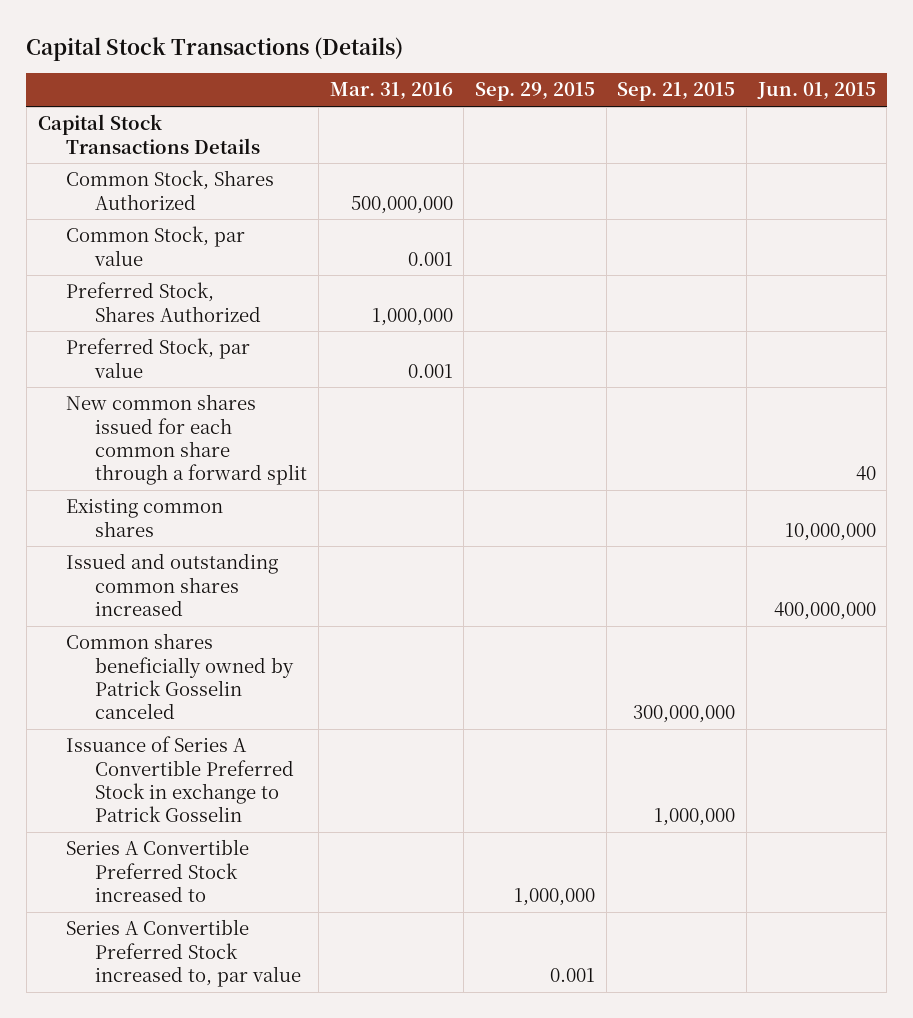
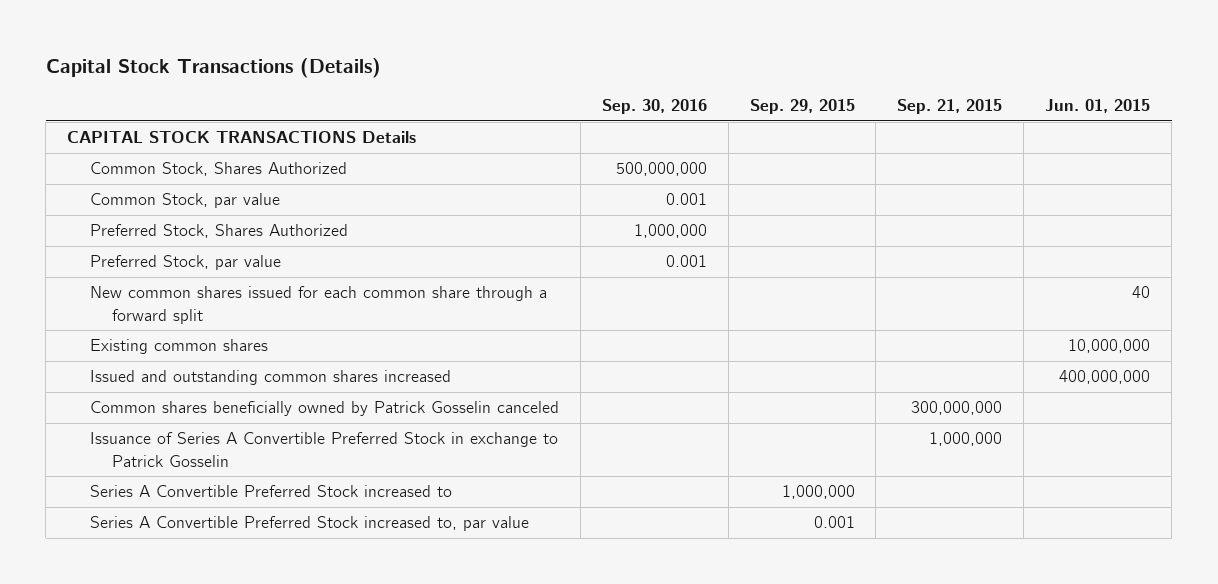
[329,82,453,101] Mar. 31, 2016 -> none
none -> [601,99,707,115] Sep. 30, 2016
[37,114,261,154] Capital Stock Transactions Details -> [67,131,417,144] CAPITAL STOCK TRANSACTIONS Details

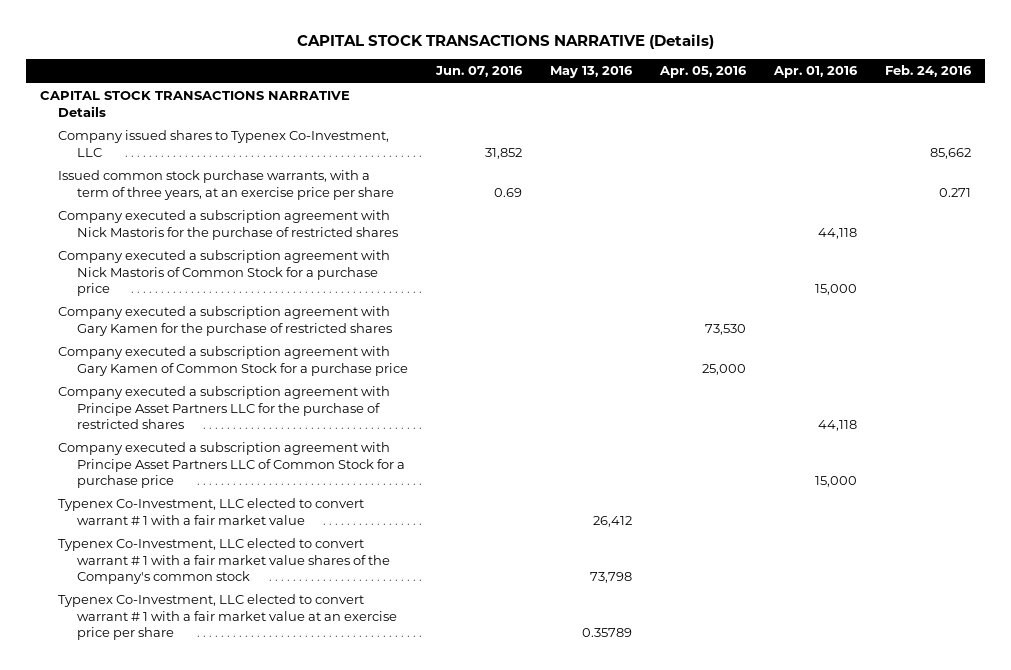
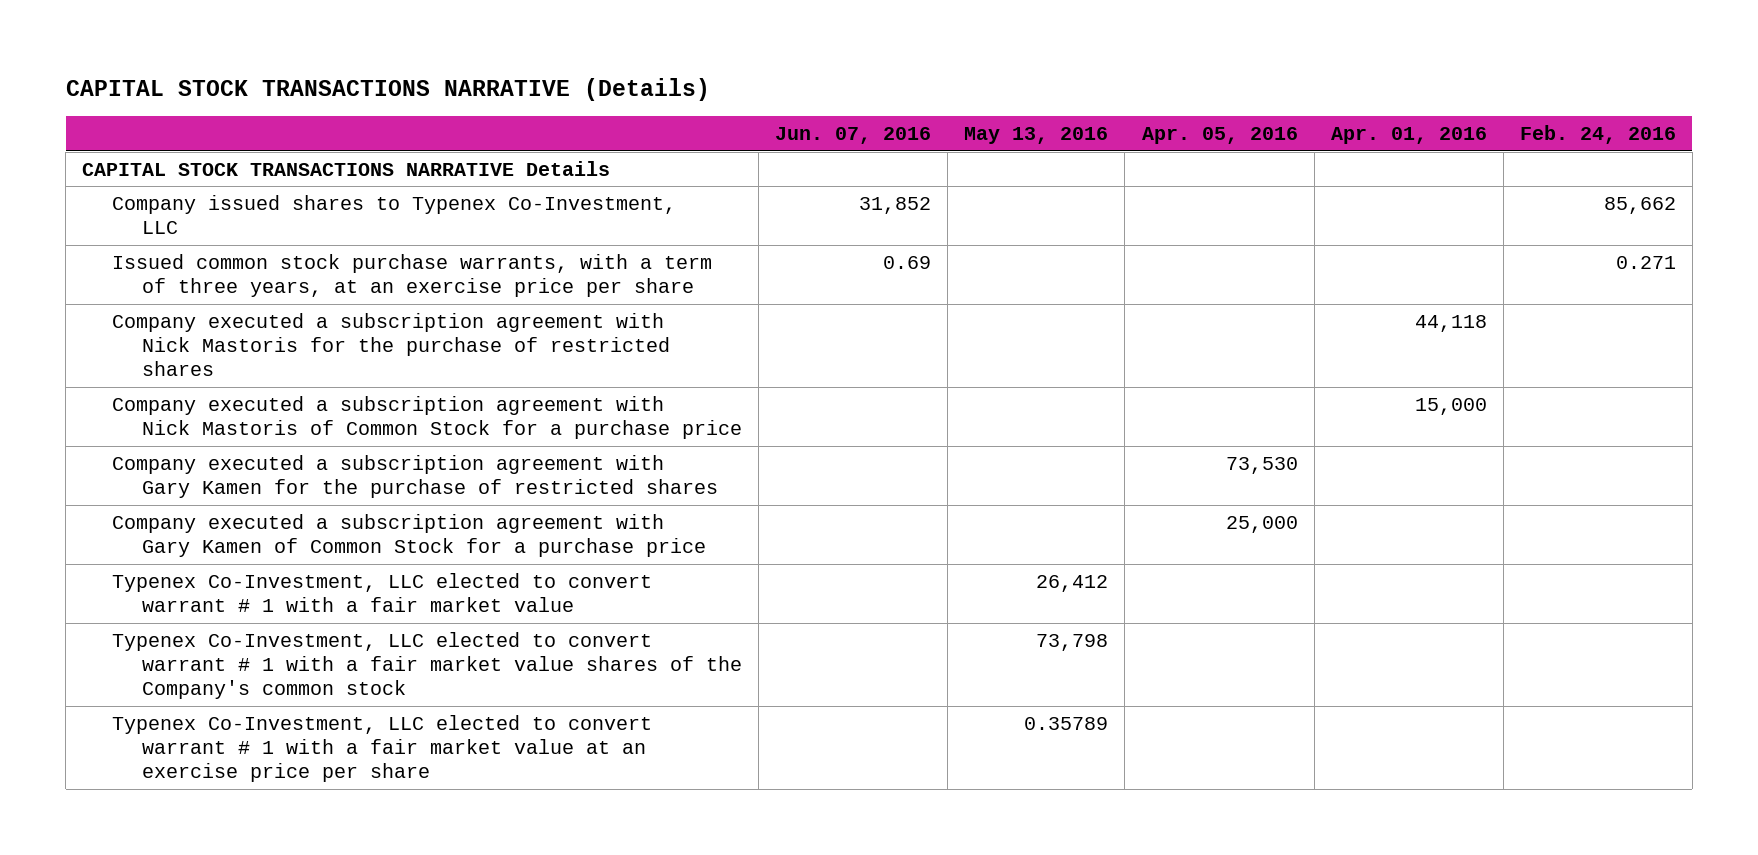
[58,386,391,430] Company executed a subscription agreement with Principe Asset Partners LLC for the purchase of restricted shares -> none
[58,442,405,489] Company executed a subscription agreement with Principe Asset Partners LLC of Common Stock for a purchase price -> none

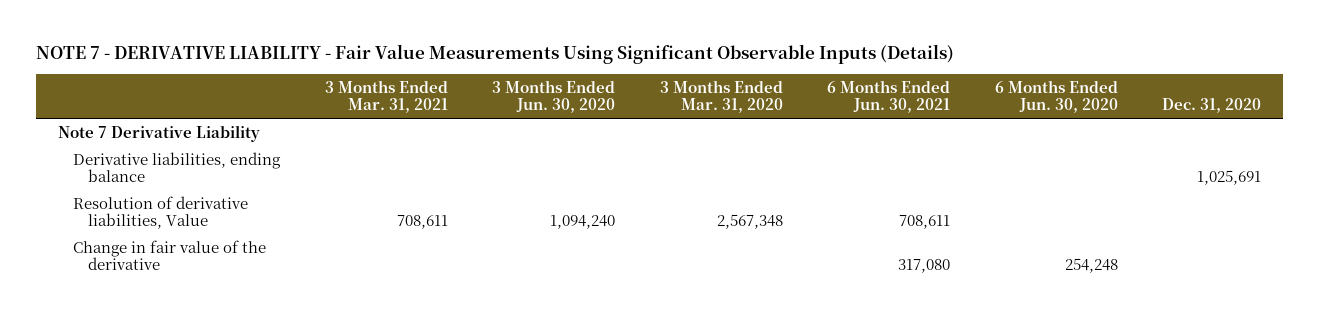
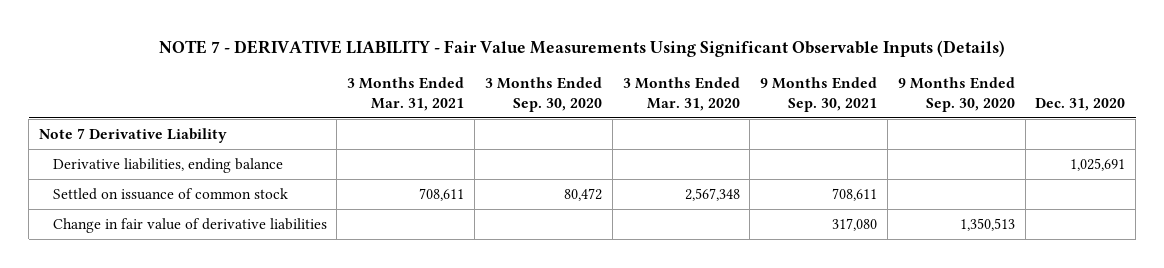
[492,80,616,114] 3 Months Ended Jun. 30, 2020 -> none
[827,80,951,114] 6 Months Ended Jun. 30, 2021 -> none
[994,80,1118,114] 6 Months Ended Jun. 30, 2020 -> none
none -> [484,77,602,112] 3 Months Ended Sep. 30, 2020
none -> [760,77,878,112] 9 Months Ended Sep. 30, 2021
none -> [897,77,1015,112] 9 Months Ended Sep. 30, 2020
[73,195,249,230] Resolution of derivative liabilities, Value -> [52,188,288,201] Settled on issuance of common stock
[73,239,267,271] Change in fair value of the derivative -> [52,218,327,234] Change in fair value of derivative liabilities

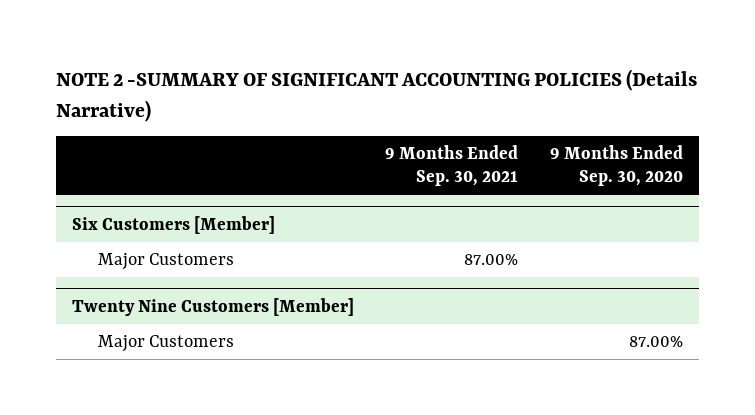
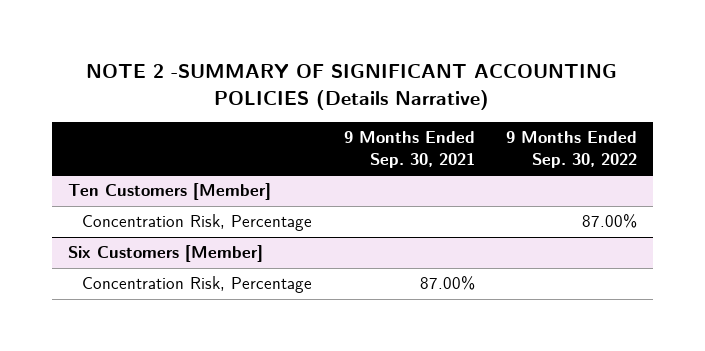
[549,145,683,187] 9 Months Ended Sep. 30, 2020 -> none
none -> [505,131,637,169] 9 Months Ended Sep. 30, 2022
none -> [67,183,271,201] Ten Customers [Member]
none -> [82,214,313,232] Concentration Risk, Percentage
[71,297,354,316] Twenty Nine Customers [Member] -> none
[97,335,234,353] Major Customers -> none
[97,253,234,271] Major Customers -> [82,276,313,294] Concentration Risk, Percentage

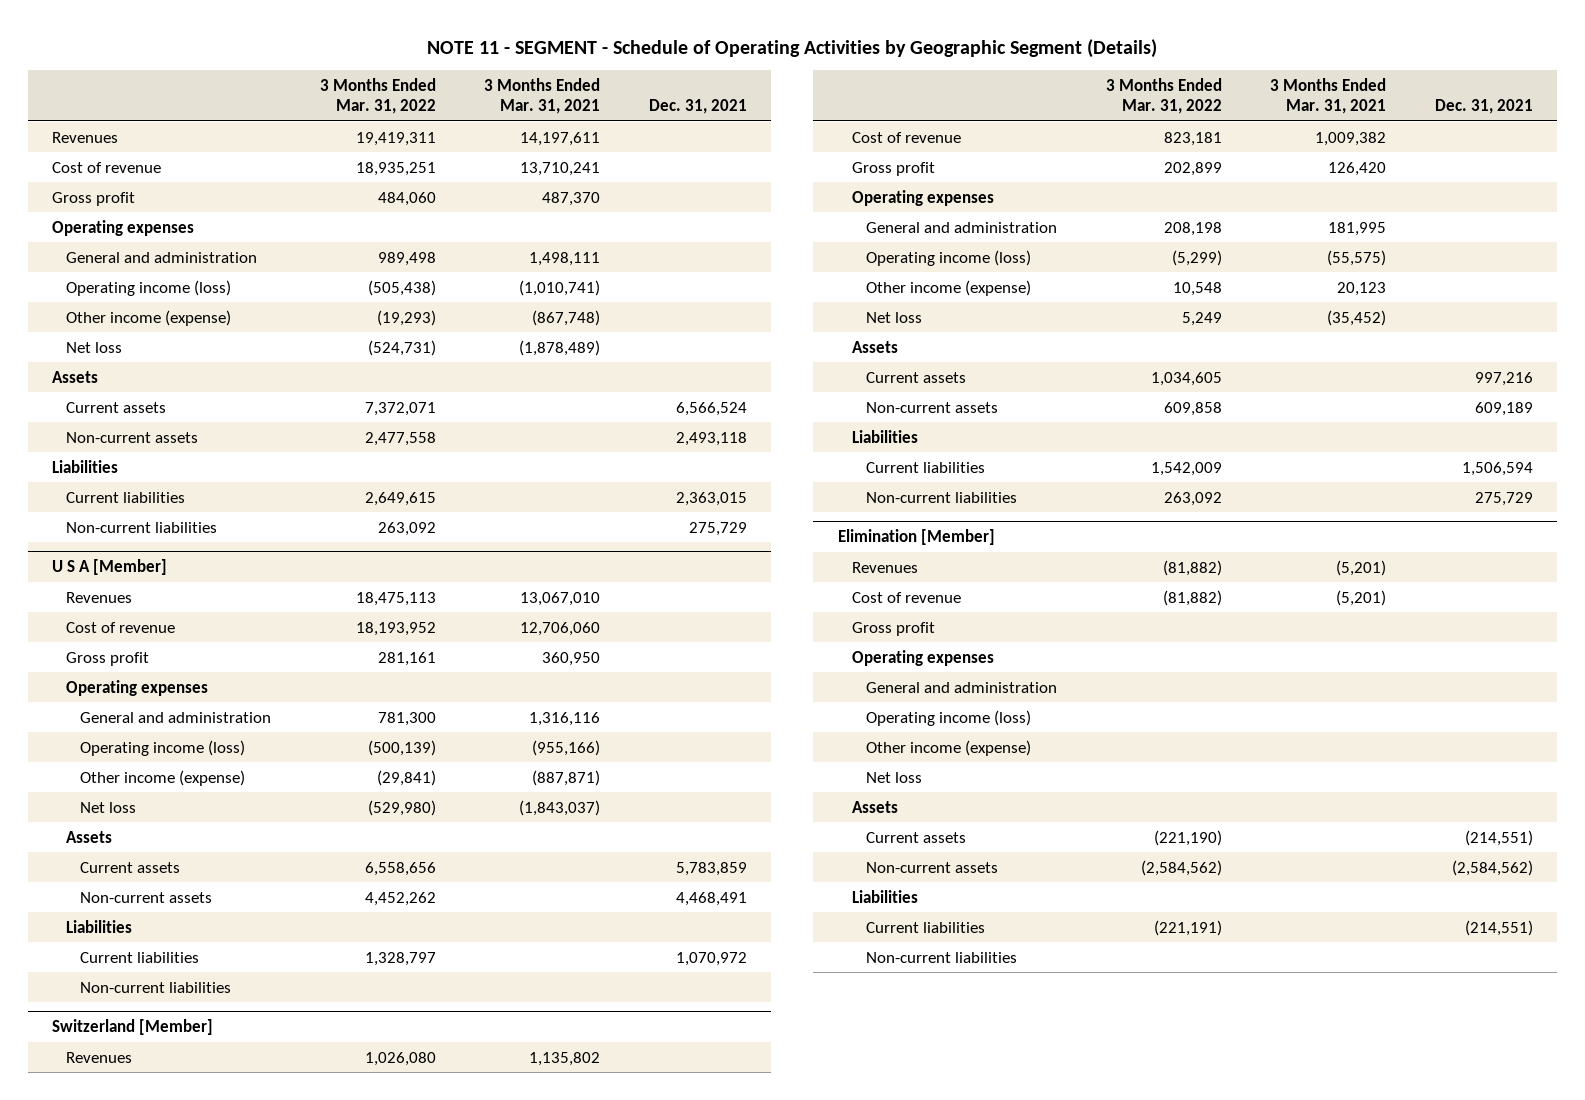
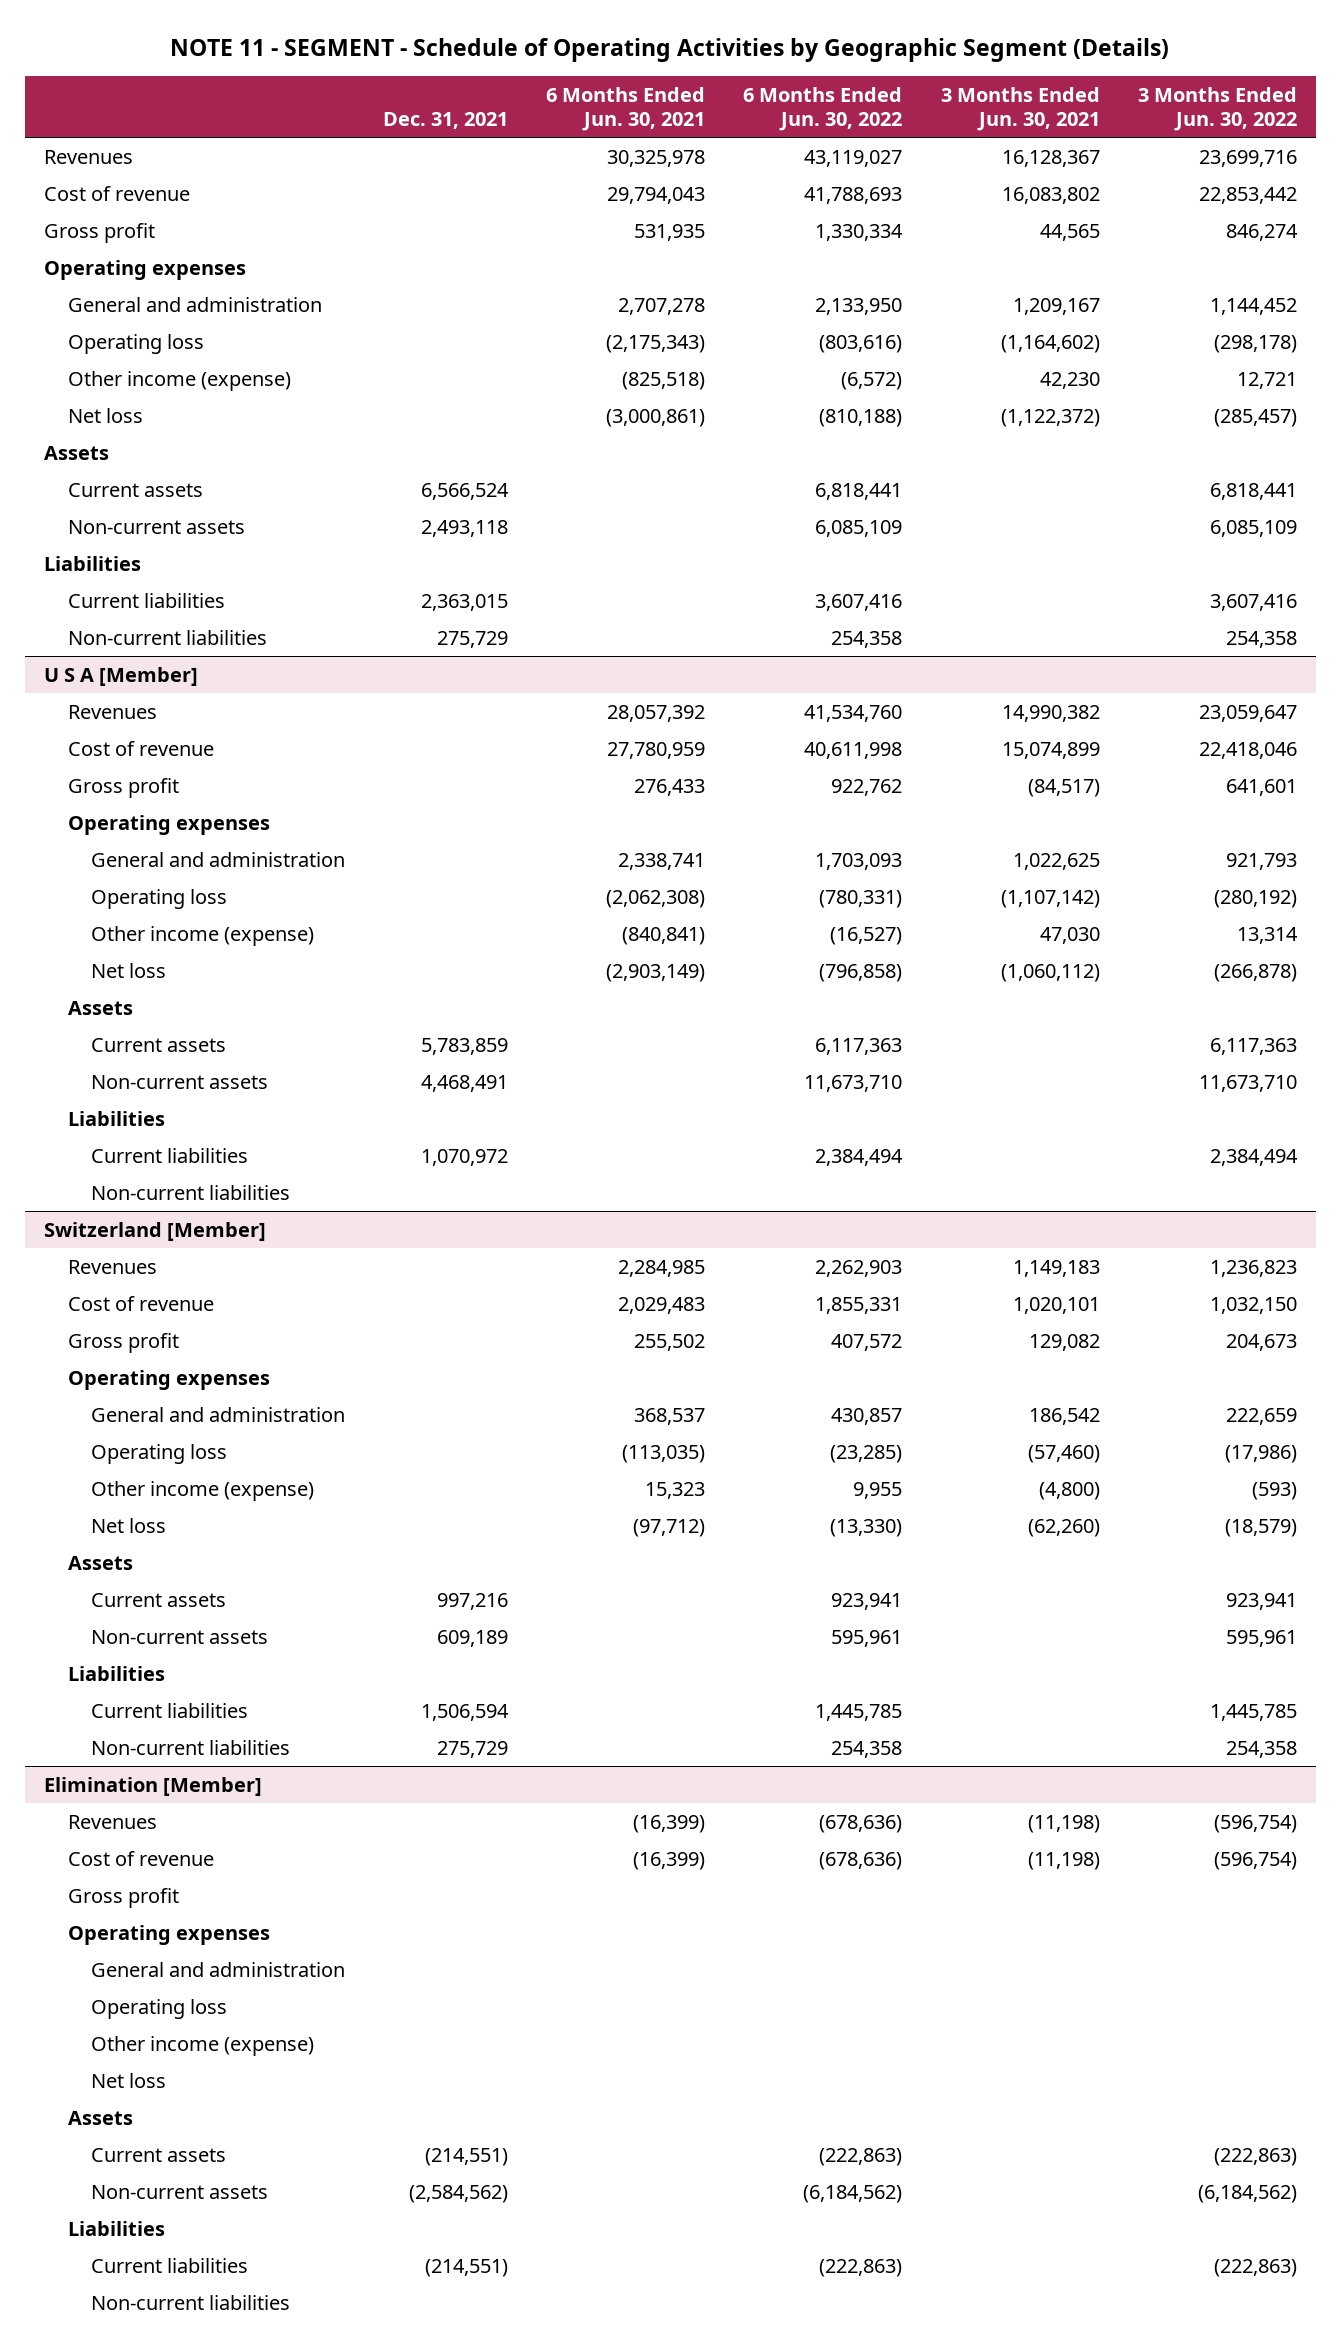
[319,78,436,114] 3 Months Ended Mar. 31, 2022 -> none
[484,78,601,114] 3 Months Ended Mar. 31, 2021 -> none
none -> [546,87,706,131] 6 Months Ended Jun. 30, 2021
none -> [743,87,903,131] 6 Months Ended Jun. 30, 2022
none -> [940,87,1100,131] 3 Months Ended Jun. 30, 2021
none -> [1137,87,1297,131] 3 Months Ended Jun. 30, 2022
[66,279,232,296] Operating income (loss) -> [67,333,204,354] Operating loss
[80,739,246,756] Operating income (loss) -> [91,888,228,909] Operating loss
[866,249,1032,266] Operating income (loss) -> [91,1443,228,1464] Operating loss
[866,709,1032,726] Operating income (loss) -> [91,1998,228,2019] Operating loss

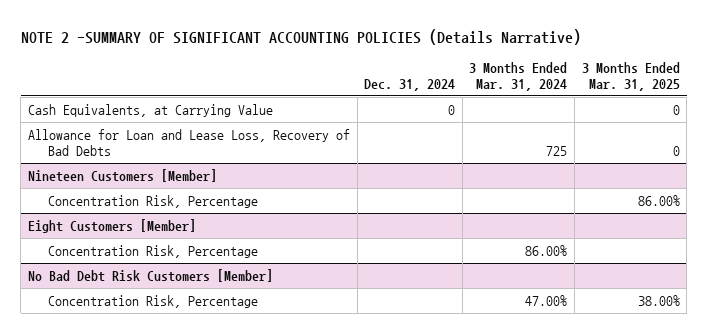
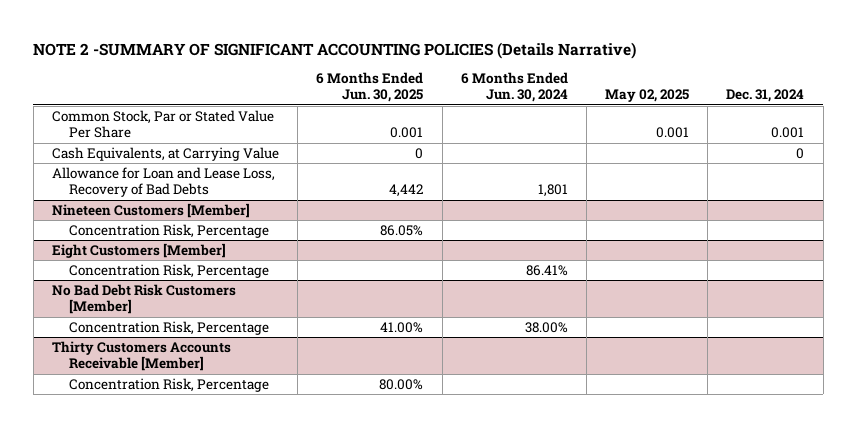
[469,61,568,91] 3 Months Ended Mar. 31, 2024 -> none
[581,61,680,91] 3 Months Ended Mar. 31, 2025 -> none
none -> [316,72,424,103] 6 Months Ended Jun. 30, 2025
none -> [460,72,568,103] 6 Months Ended Jun. 30, 2024
none -> [605,89,690,103] May 02, 2025
none -> [52,110,275,139] Common Stock, Par or Stated Value Per Share
none -> [52,341,232,372] Thirty Customers Accounts Receivable [Member]
none -> [69,378,270,393] Concentration Risk, Percentage

